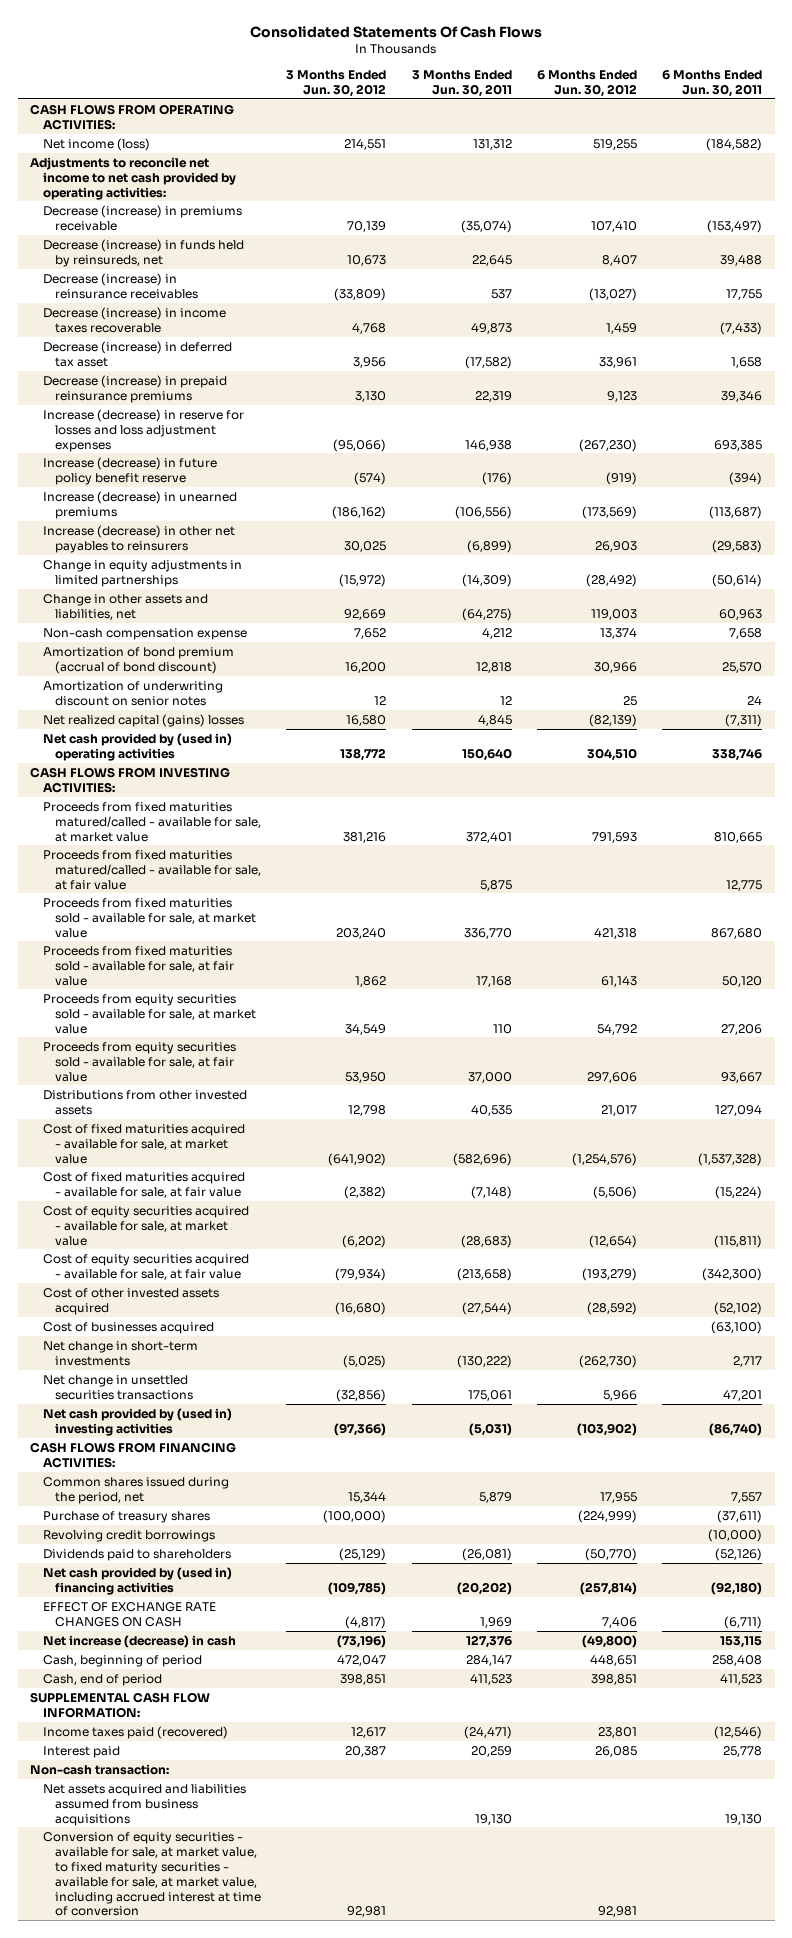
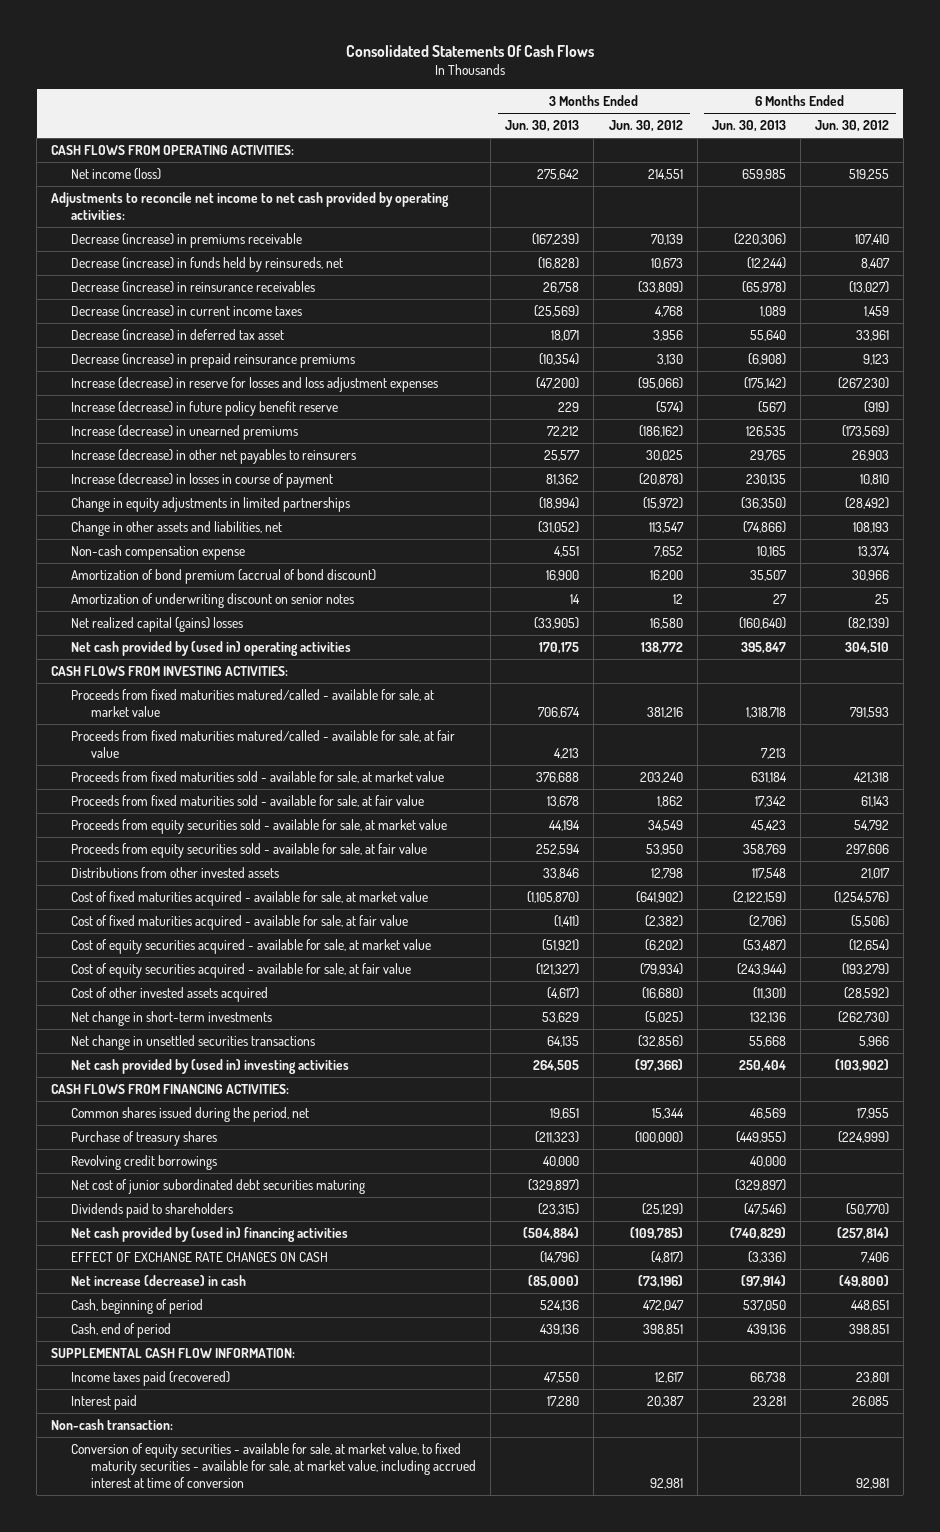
[411,70,512,97] 3 Months Ended Jun. 30, 2011 -> none
[662,70,763,97] 6 Months Ended Jun. 30, 2011 -> none
none -> [505,120,580,133] Jun. 30, 2013
none -> [711,120,786,133] Jun. 30, 2013
[42,306,226,333] Decrease (increase) in income taxes recoverable -> [71,305,303,318] Decrease (increase) in current income taxes
none -> [71,473,334,489] Increase (decrease) in losses in course of payment
[344,608,387,620] 92,669 -> [648,522,684,534] 113,547
[590,608,637,620] 119,003 -> [852,522,889,534] 108,193
[42,1321,214,1334] Cost of businesses acquired -> none
none -> [71,1179,366,1195] Net cost of junior subordinated debt securities maturing
[42,1783,246,1826] Net assets acquired and liabilities assumed from business acquisitions -> none

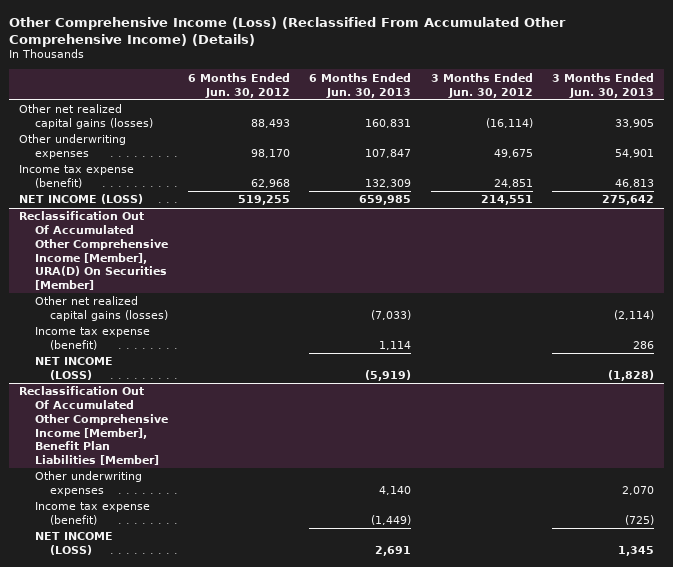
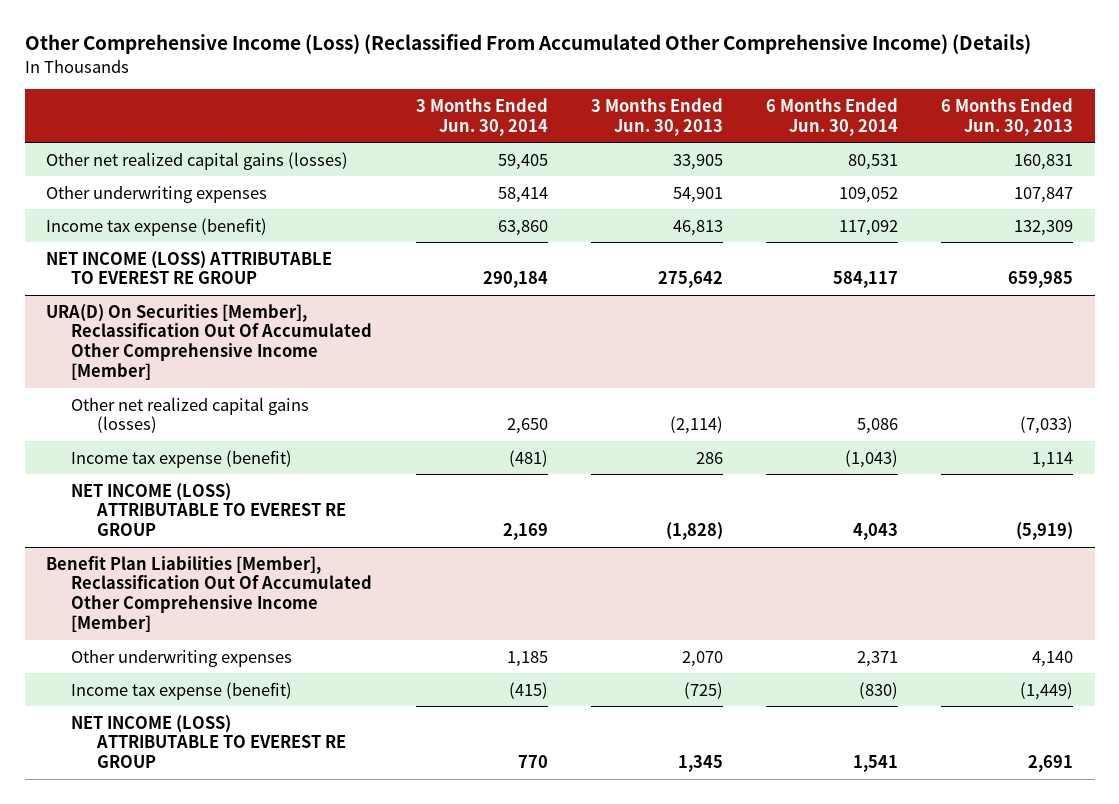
[187,72,290,98] 6 Months Ended Jun. 30, 2012 -> none
[430,72,533,98] 3 Months Ended Jun. 30, 2012 -> none
none -> [415,97,548,136] 3 Months Ended Jun. 30, 2014
none -> [765,97,898,136] 6 Months Ended Jun. 30, 2014
[19,194,144,205] NET INCOME (LOSS) -> [46,250,333,285] NET INCOME (LOSS) ATTRIBUTABLE TO EVEREST RE GROUP
[19,211,168,291] Reclassification Out Of Accumulated Other Comprehensive Income [Member], URA(D) On Securities [Member] -> [46,303,373,381] URA(D) On Securities [Member], Reclassification Out Of Accumulated Other Comprehensive Income [Member]
[34,357,113,381] NET INCOME (LOSS) -> [71,482,346,537] NET INCOME (LOSS) ATTRIBUTABLE TO EVEREST RE GROUP
[19,386,168,466] Reclassification Out Of Accumulated Other Comprehensive Income [Member], Benefit Plan Liabilities [Member] -> [46,555,373,633] Benefit Plan Liabilities [Member], Reclassification Out Of Accumulated Other Comprehensive Income [Member]
[34,532,113,556] NET INCOME (LOSS) -> [71,714,346,769] NET INCOME (LOSS) ATTRIBUTABLE TO EVEREST RE GROUP

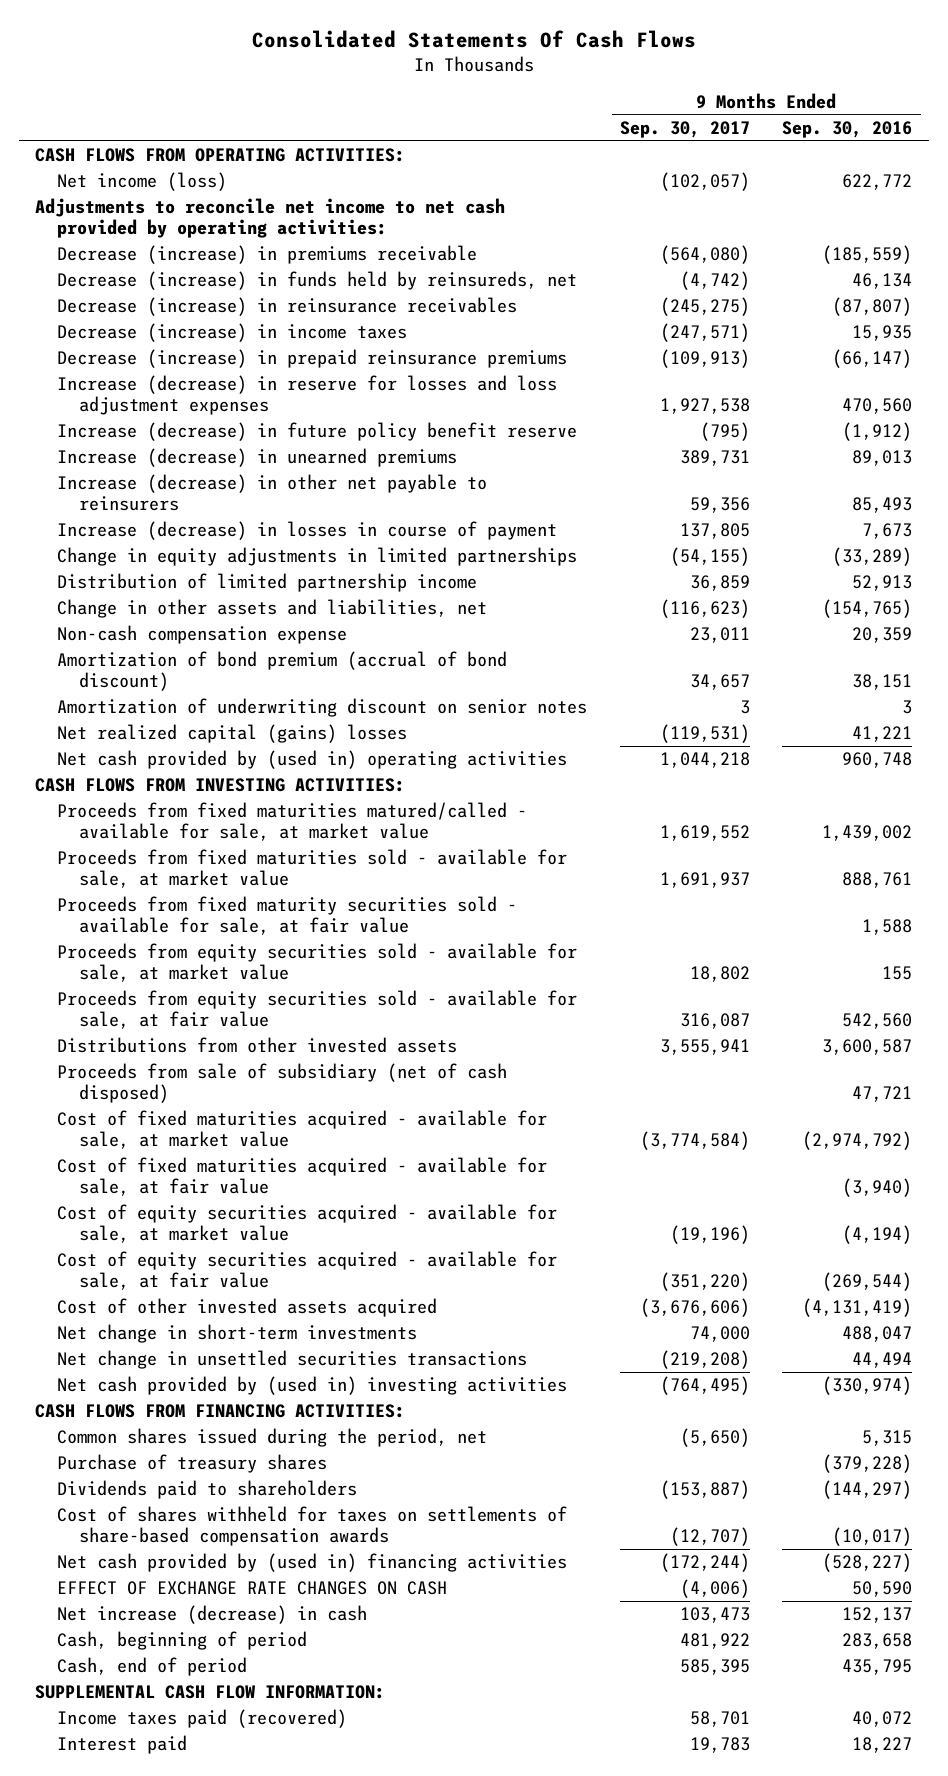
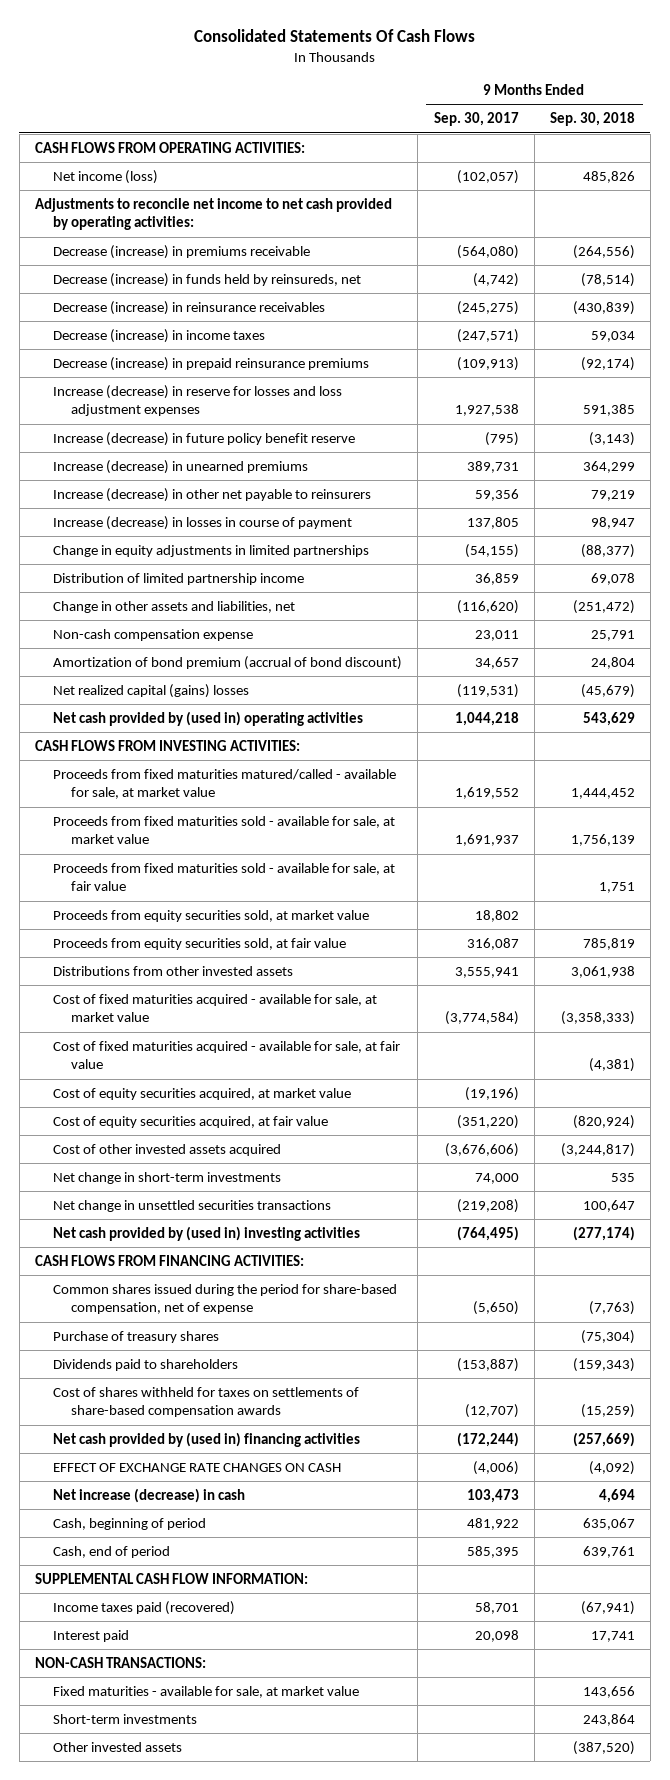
[782,120,913,138] Sep. 30, 2016 -> none
none -> [549,112,635,127] Sep. 30, 2018
[659,599,750,619] (116,623) -> [456,599,519,614] (116,620)
[57,698,588,718] Amortization of underwriting discount on senior notes -> none
[57,896,518,936] Proceeds from fixed maturity securities sold - available for sale, at fair value -> [53,862,396,892] Proceeds from fixed maturities sold - available for sale, at fair value
[57,943,578,983] Proceeds from equity securities sold - available for sale, at market value -> [53,909,370,922] Proceeds from equity securities sold, at market value
[57,990,578,1030] Proceeds from equity securities sold - available for sale, at fair value -> [53,937,347,950] Proceeds from equity securities sold, at fair value
[57,1063,508,1104] Proceeds from sale of subsidiary (net of cash disposed) -> none
[57,1204,558,1244] Cost of equity securities acquired - available for sale, at market value -> [53,1087,352,1100] Cost of equity securities acquired, at market value
[57,1251,558,1291] Cost of equity securities acquired - available for sale, at fair value -> [53,1115,329,1128] Cost of equity securities acquired, at fair value
[57,1428,488,1448] Common shares issued during the period, net -> [53,1283,398,1315] Common shares issued during the period for share-based compensation, net of expense
[689,1737,750,1754] 19,783 -> [474,1629,519,1642] 20,098
none -> [35,1656,207,1668] NON-CASH TRANSACTIONS:
none -> [53,1685,360,1698] Fixed maturities - available for sale, at market value
none -> [53,1713,198,1724] Short-term investments
none -> [53,1741,183,1752] Other invested assets

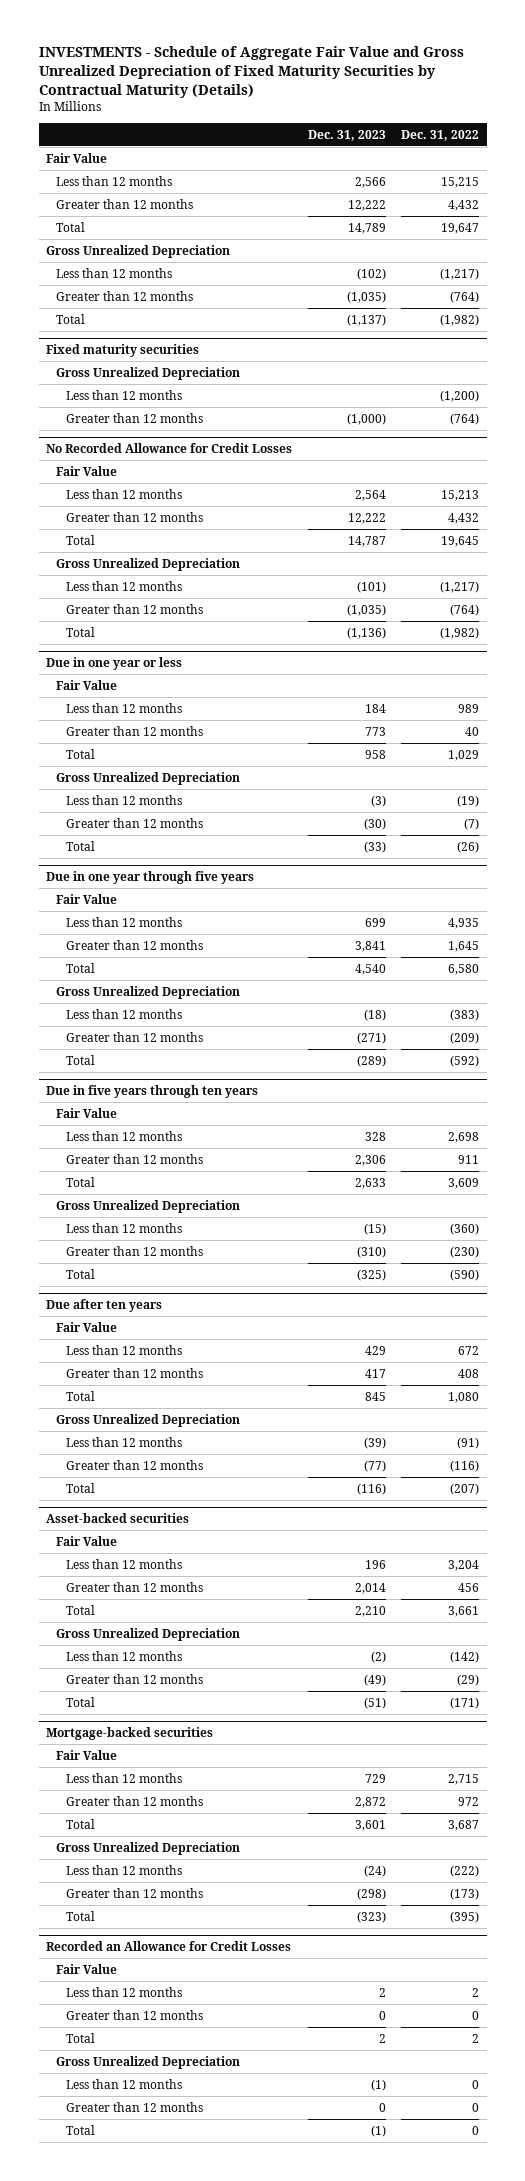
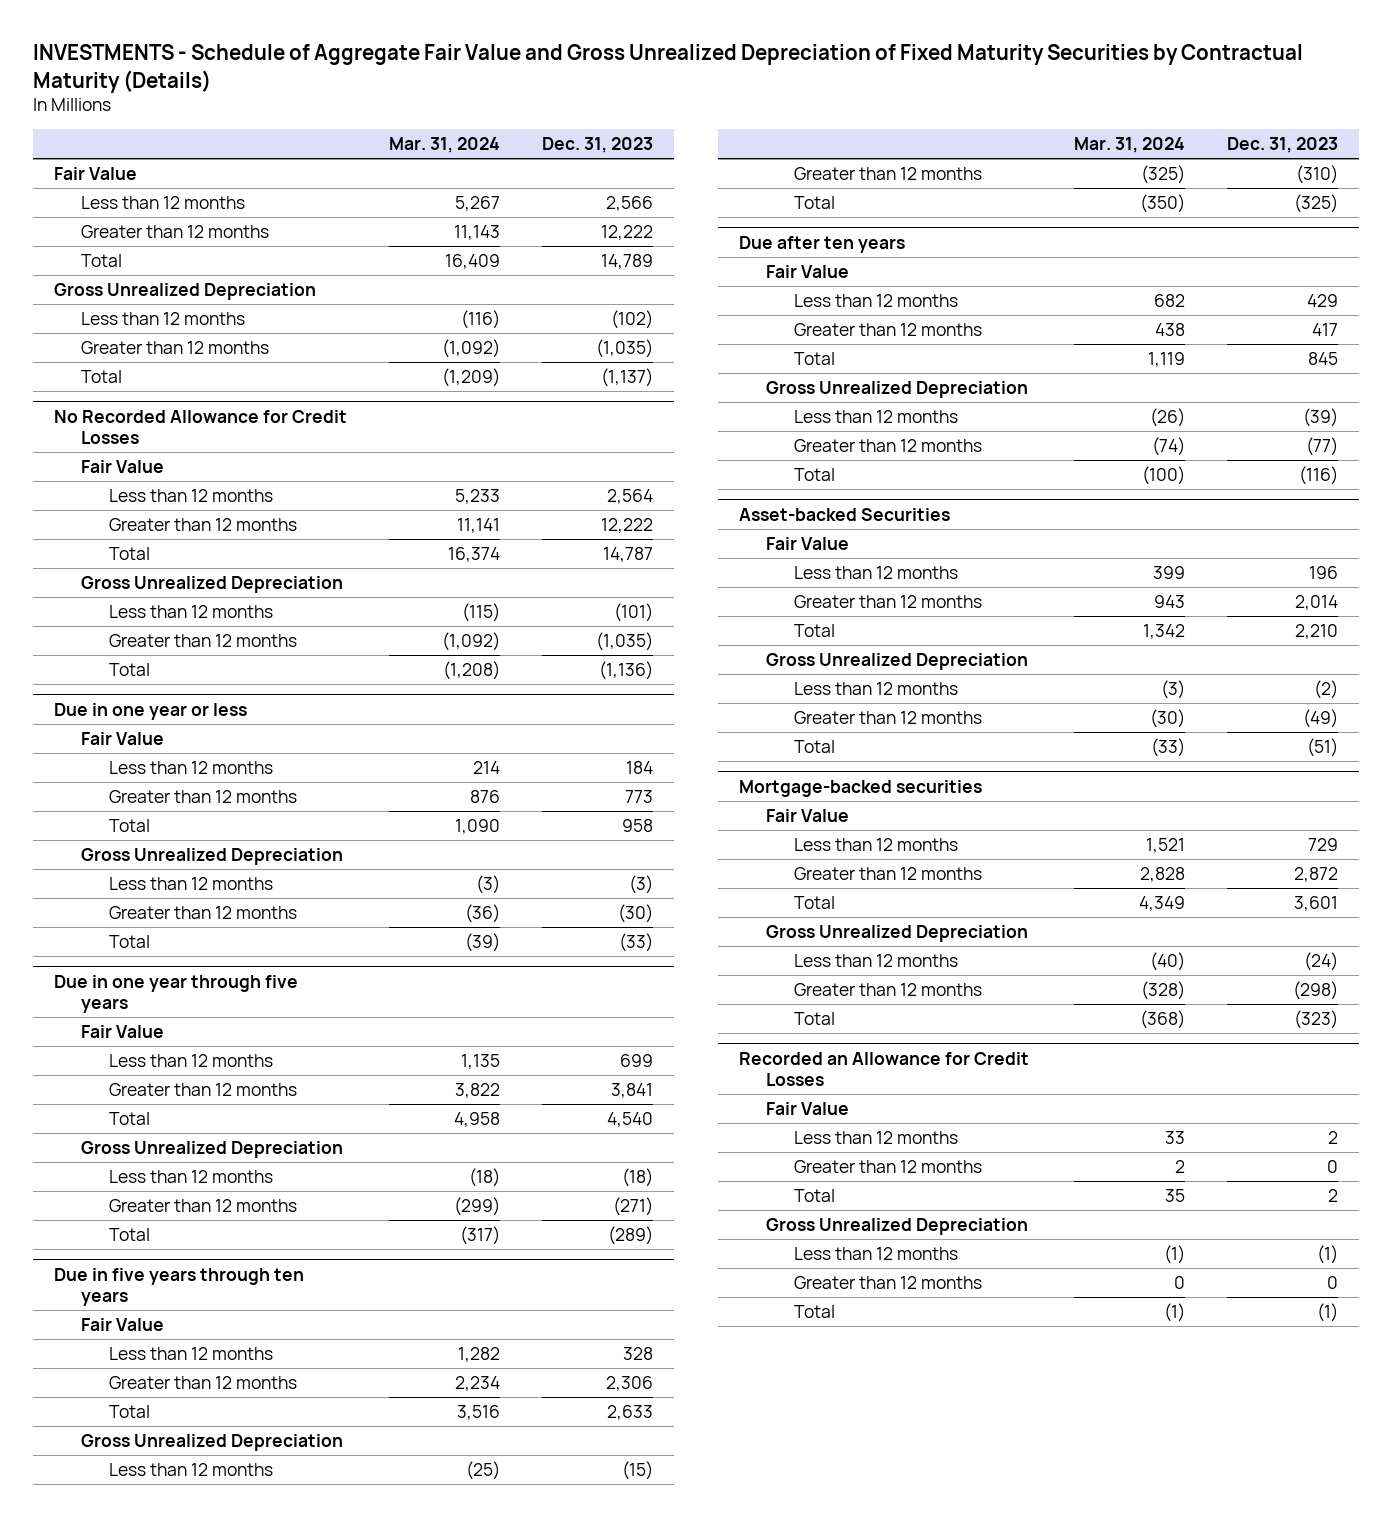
[401,130,480,142] Dec. 31, 2022 -> none
none -> [388,136,500,153] Mar. 31, 2024
[46,344,200,358] Fixed maturity securities -> none
[56,366,241,380] Gross Unrealized Depreciation -> none
[66,389,183,400] Less than 12 months -> none
[66,412,204,423] Greater than 12 months -> none
[46,1513,190,1524] Asset-backed securities -> [738,507,950,521] Asset-backed Securities

